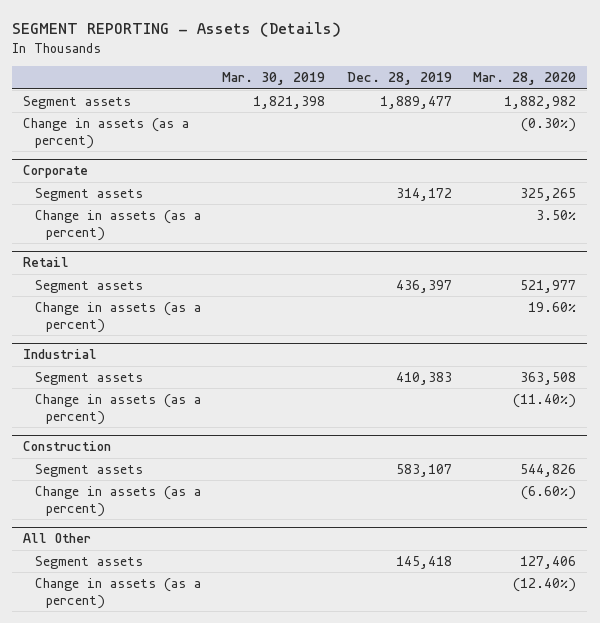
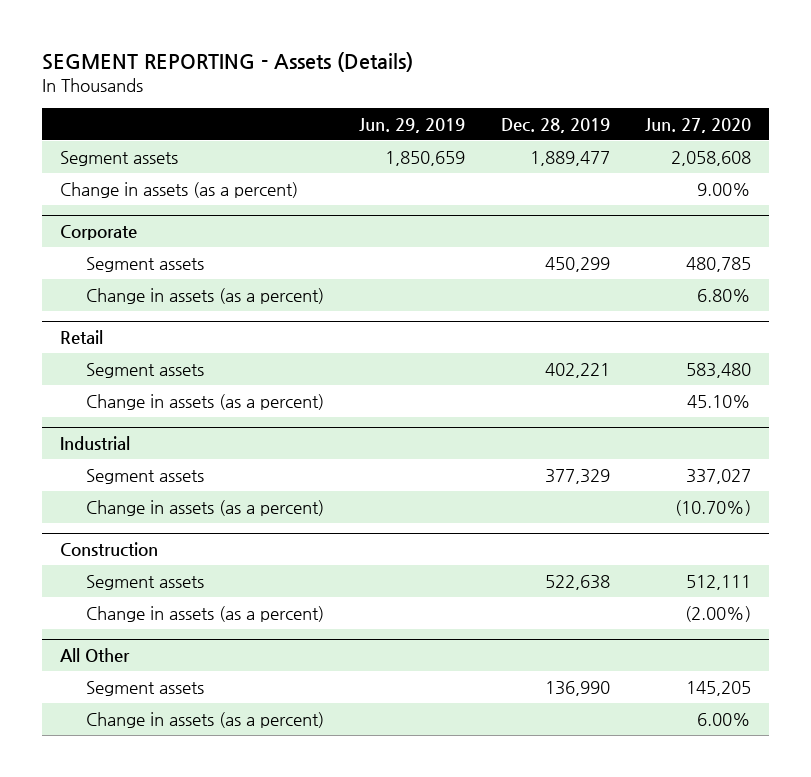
[222,72,326,86] Mar. 30, 2019 -> none
[473,72,577,86] Mar. 28, 2020 -> none
none -> [359,117,466,133] Jun. 29, 2019
none -> [645,117,752,133] Jun. 27, 2020
[395,187,452,201] 314,172 -> [544,256,610,272] 450,299
[395,279,452,293] 436,397 -> [544,362,610,378] 402,221
[395,371,452,385] 410,383 -> [544,468,610,484] 377,329
[395,463,452,477] 583,107 -> [544,574,610,590] 522,638
[395,555,452,569] 145,418 -> [544,680,610,696] 136,990

